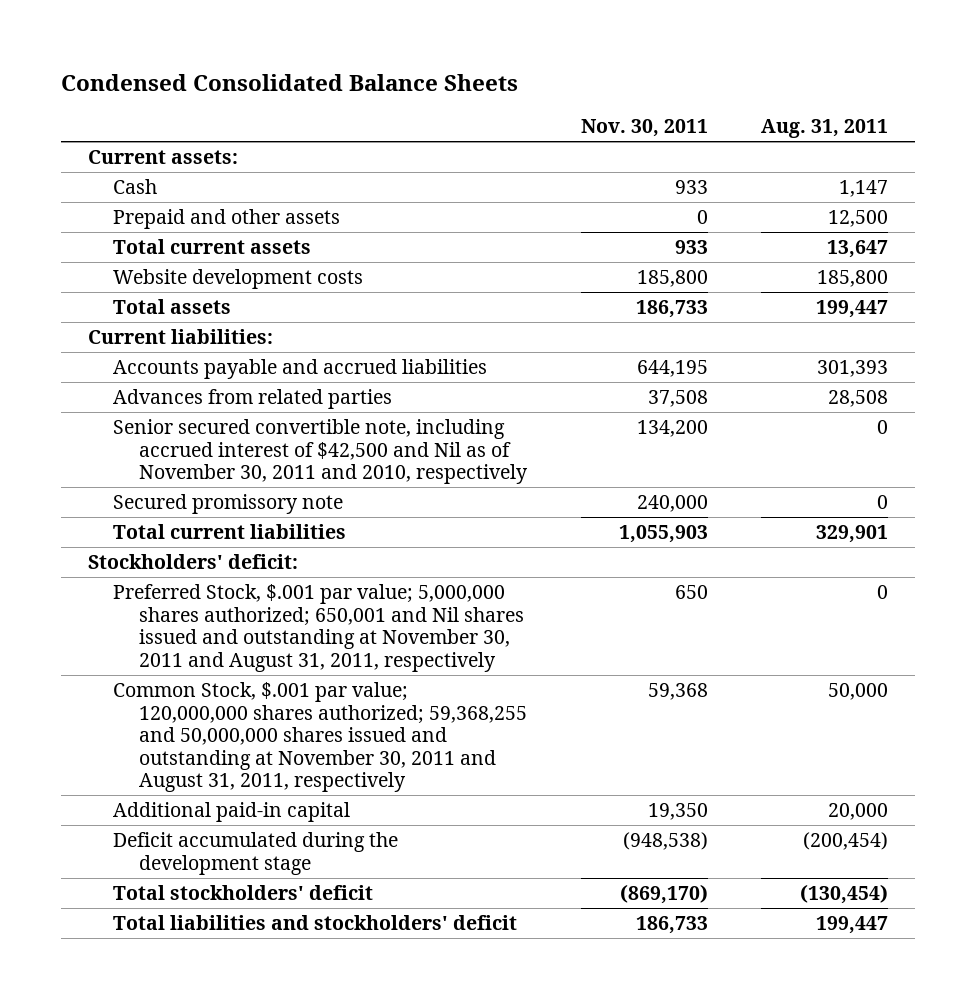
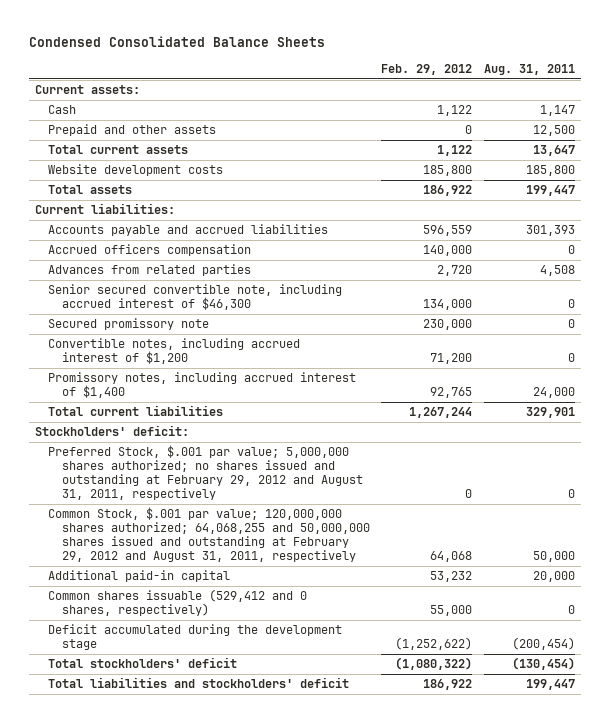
[580,118,708,137] Nov. 30, 2011 -> none
none -> [381,63,473,75] Feb. 29, 2012
none -> [48,244,252,257] Accrued officers compensation
[828,390,889,408] 28,508 -> [539,265,575,277] 4,508
[113,419,528,485] Senior secured convertible note, including accrued interest of $42,500 and Nil as of November 30, 2011 and 2010, respectively -> [48,284,343,311] Senior secured convertible note, including accrued interest of $46,300
none -> [48,338,301,365] Convertible notes, including accrued interest of $1,200
none -> [48,372,357,399] Promissory notes, including accrued interest of $1,400
[113,584,524,672] Preferred Stock, $.001 par value; 5,000,000 shares authorized; 650,001 and Nil shares issued and outstanding at November 30, 2011 and August 31, 2011, respectively -> [48,445,363,500] Preferred Stock, $.001 par value; 5,000,000 shares authorized; no shares issued and outstanding at February 29, 2012 and August 31, 2011, respectively
[113,682,527,793] Common Stock, $.001 par value; 120,000,000 shares authorized; 59,368,255 and 50,000,000 shares issued and outstanding at November 30, 2011 and August 31, 2011, respectively -> [48,507,370,562] Common Stock, $.001 par value; 120,000,000 shares authorized; 64,068,255 and 50,000,000 shares issued and outstanding at February 29, 2012 and August 31, 2011, respectively
none -> [48,589,308,617] Common shares issuable (529,412 and 0 shares, respectively)

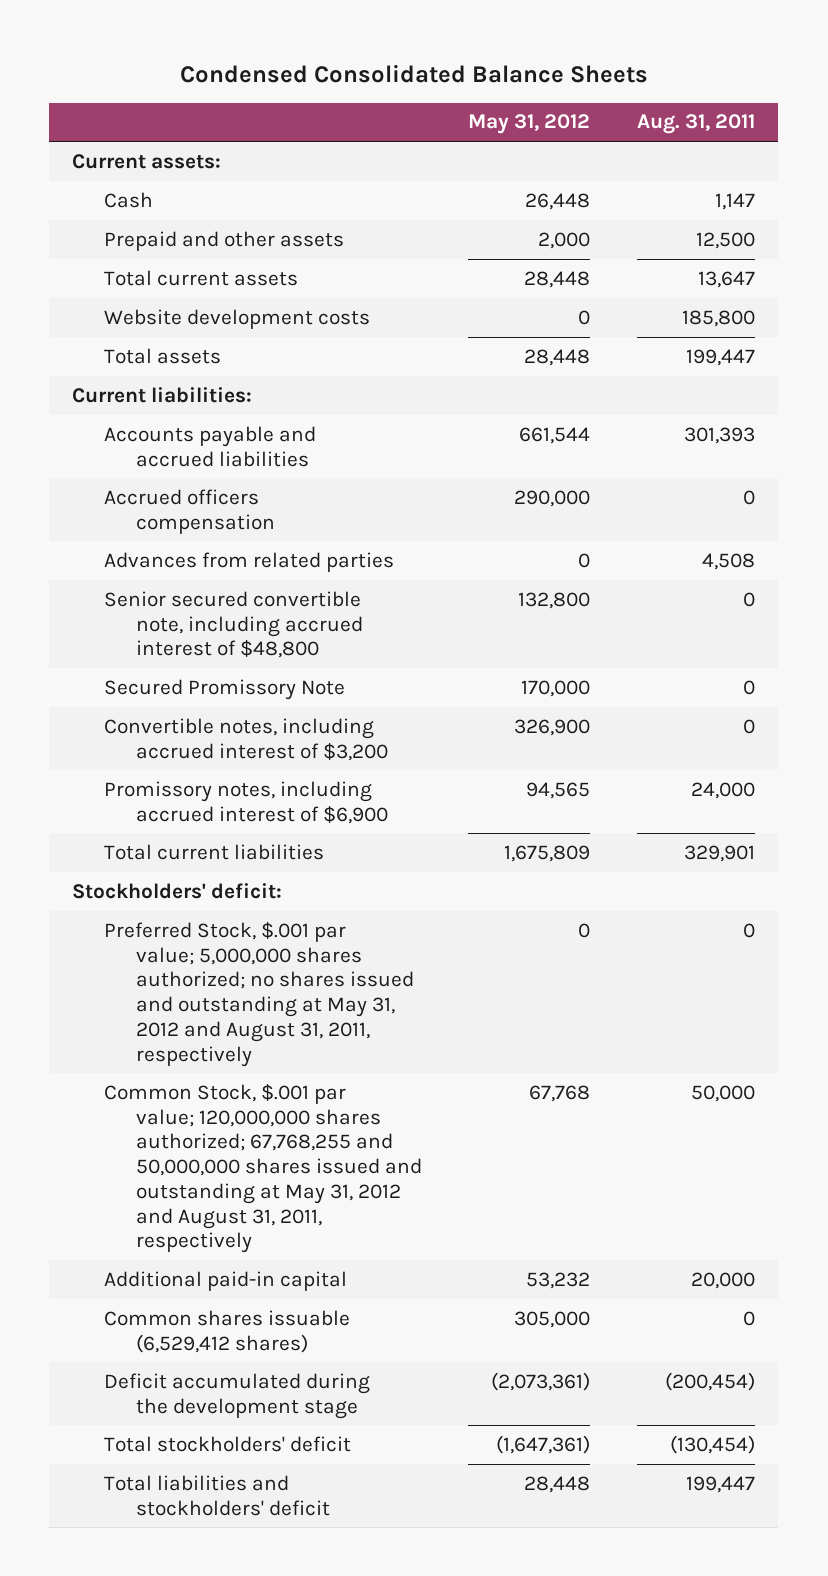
[381,63,473,75] Feb. 29, 2012 -> none
none -> [468,114,591,135] May 31, 2012
[48,284,343,311] Senior secured convertible note, including accrued interest of $46,300 -> [104,590,363,659] Senior secured convertible note, including accrued interest of $48,800
[48,318,210,331] Secured promissory note -> [104,678,346,700] Secured Promissory Note
[48,338,301,365] Convertible notes, including accrued interest of $1,200 -> [104,717,388,761] Convertible notes, including accrued interest of $3,200
[48,372,357,399] Promissory notes, including accrued interest of $1,400 -> [104,780,388,824] Promissory notes, including accrued interest of $6,900
[48,445,363,500] Preferred Stock, $.001 par value; 5,000,000 shares authorized; no shares issued and outstanding at February 29, 2012 and August 31, 2011, respectively -> [104,921,414,1067] Preferred Stock, $.001 par value; 5,000,000 shares authorized; no shares issued and outstanding at May 31, 2012 and August 31, 2011, respectively
[48,507,370,562] Common Stock, $.001 par value; 120,000,000 shares authorized; 64,068,255 and 50,000,000 shares issued and outstanding at February 29, 2012 and August 31, 2011, respectively -> [104,1083,422,1254] Common Stock, $.001 par value; 120,000,000 shares authorized; 67,768,255 and 50,000,000 shares issued and outstanding at May 31, 2012 and August 31, 2011, respectively
[48,589,308,617] Common shares issuable (529,412 and 0 shares, respectively) -> [104,1309,351,1353] Common shares issuable (6,529,412 shares)

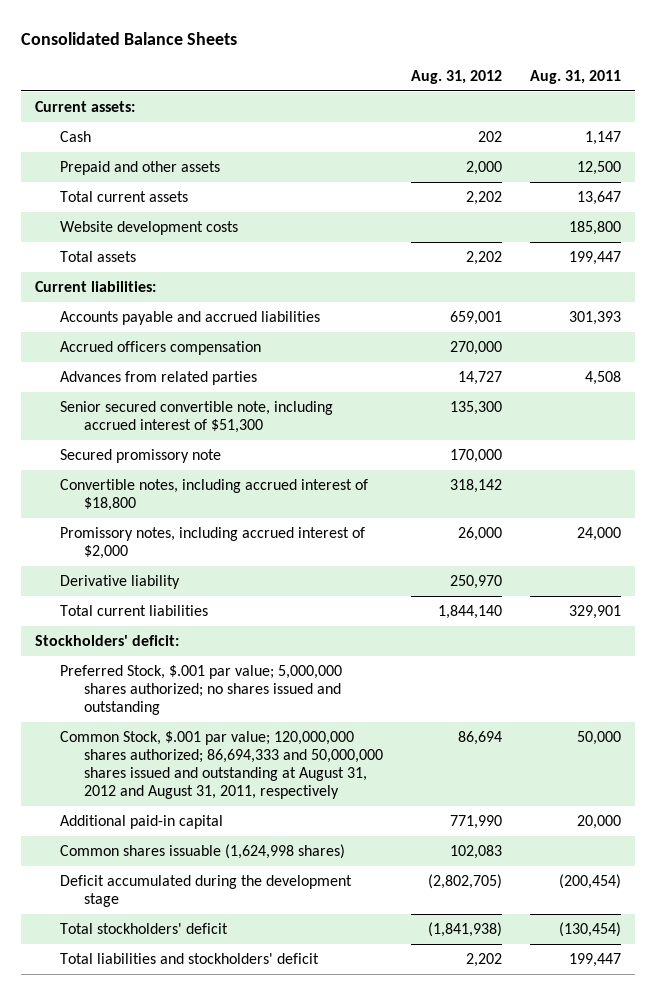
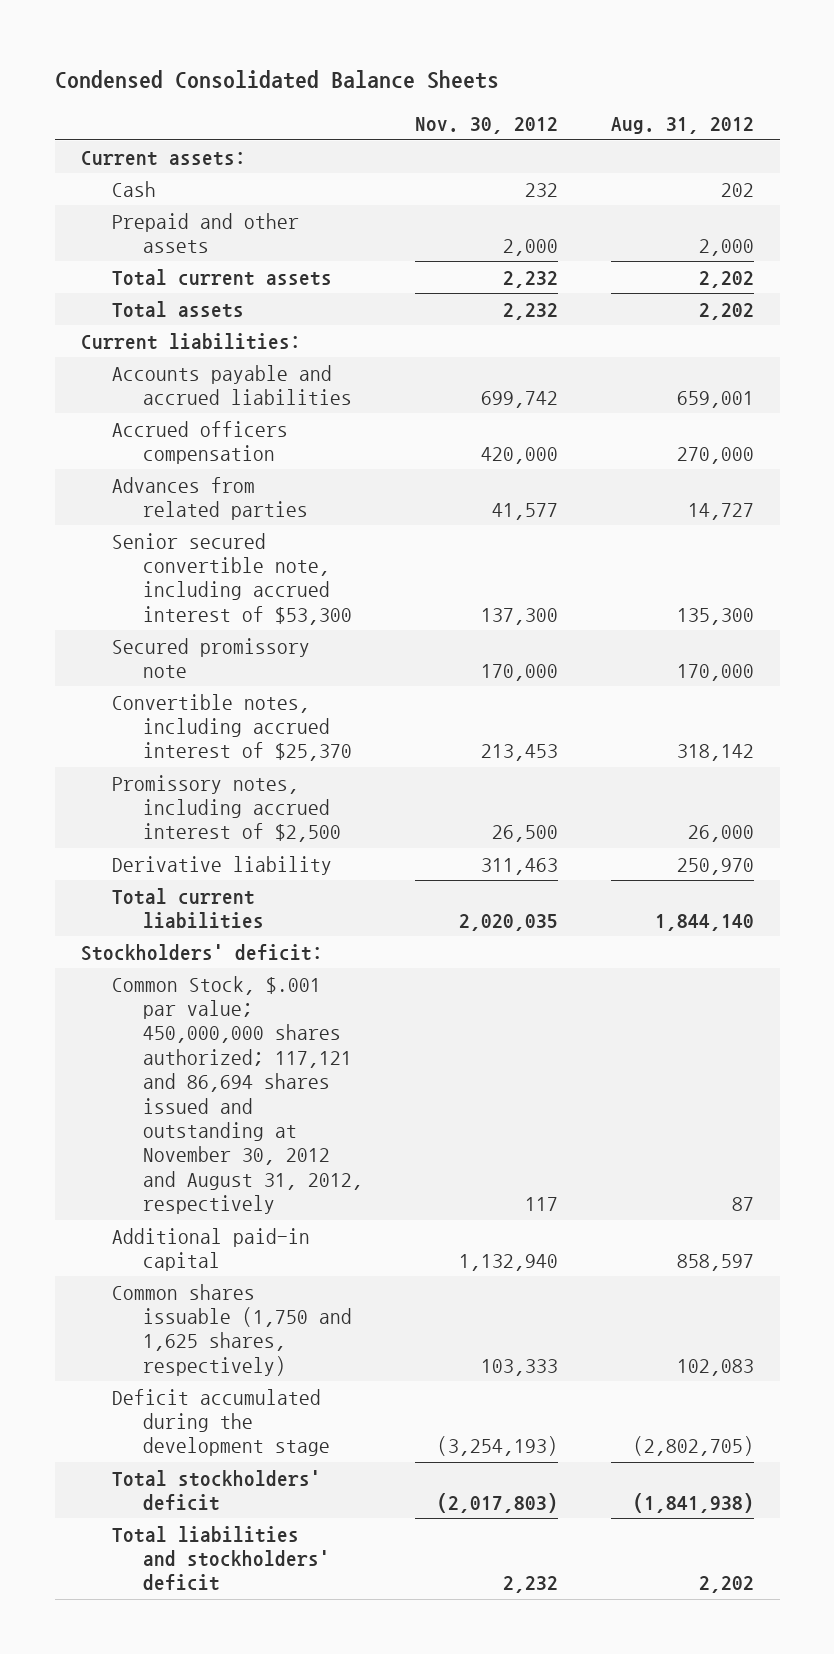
[20,31,237,45] Consolidated Balance Sheets -> [54,69,499,89] Condensed Consolidated Balance Sheets
[530,69,622,84] Aug. 31, 2011 -> none
none -> [415,117,559,135] Nov. 30, 2012
[59,221,238,236] Website development costs -> none
[59,401,333,434] Senior secured convertible note, including accrued interest of $51,300 -> [111,532,352,625] Senior secured convertible note, including accrued interest of $53,300
[59,479,368,512] Convertible notes, including accrued interest of $18,800 -> [111,693,352,762] Convertible notes, including accrued interest of $25,370
[59,527,365,560] Promissory notes, including accrued interest of $2,000 -> [111,774,341,843] Promissory notes, including accrued interest of $2,500
[59,665,342,716] Preferred Stock, $.001 par value; 5,000,000 shares authorized; no shares issued and outstanding -> none
[59,731,384,800] Common Stock, $.001 par value; 120,000,000 shares authorized; 86,694,333 and 50,000,000 shares issued and outstanding at August 31, 2012 and August 31, 2011, respectively -> [111,975,363,1215] Common Stock, $.001 par value; 450,000,000 shares authorized; 117,121 and 86,694 shares issued and outstanding at November 30, 2012 and August 31, 2012, respectively
[458,731,503,746] 86,694 -> [731,1197,754,1212] 87
[450,815,503,830] 771,990 -> [676,1253,754,1271] 858,597
[59,844,345,860] Common shares issuable (1,624,998 shares) -> [111,1283,352,1376] Common shares issuable (1,750 and 1,625 shares, respectively)

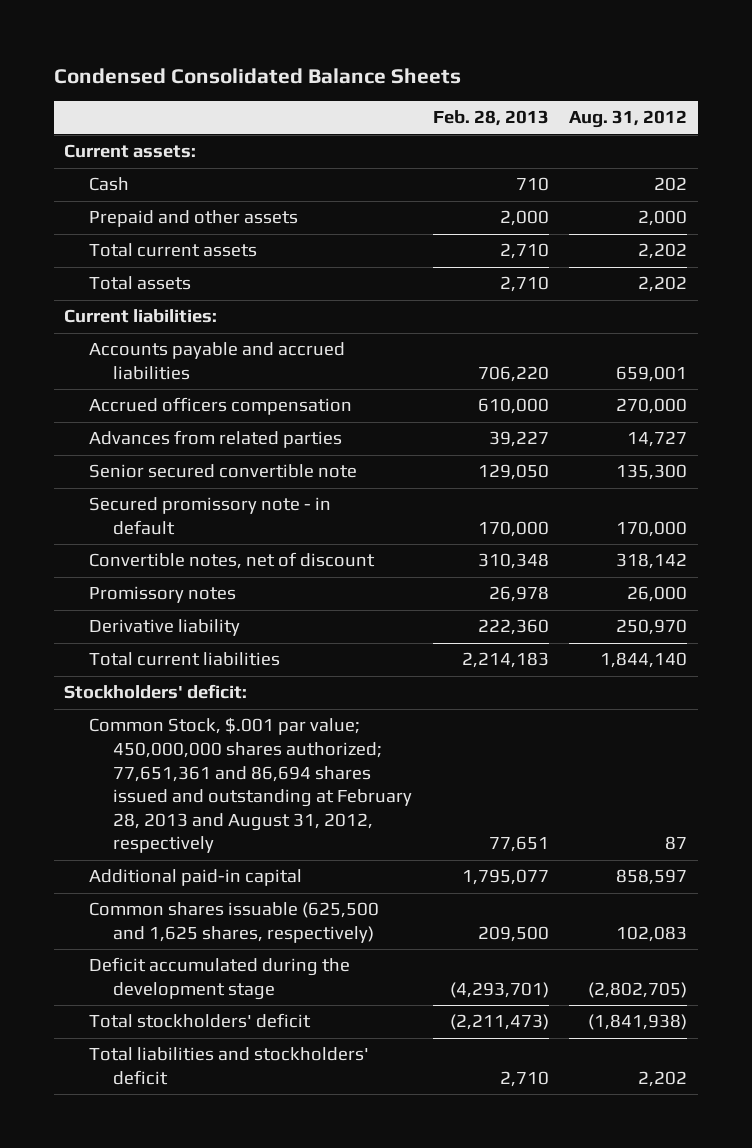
[415,117,559,135] Nov. 30, 2012 -> none
none -> [432,110,549,127] Feb. 28, 2013
[111,774,341,843] Promissory notes, including accrued interest of $2,500 -> none
[111,532,352,625] Senior secured convertible note, including accrued interest of $53,300 -> [88,464,357,479] Senior secured convertible note
[111,637,310,678] Secured promissory note -> [88,497,331,535] Secured promissory note - in default
[111,693,352,762] Convertible notes, including accrued interest of $25,370 -> [88,552,375,570] Convertible notes, net of discount
none -> [88,586,236,604] Promissory notes
[111,975,363,1215] Common Stock, $.001 par value; 450,000,000 shares authorized; 117,121 and 86,694 shares issued and outstanding at November 30, 2012 and August 31, 2012, respectively -> [88,717,413,854] Common Stock, $.001 par value; 450,000,000 shares authorized; 77,651,361 and 86,694 shares issued and outstanding at February 28, 2013 and August 31, 2012, respectively
[111,1283,352,1376] Common shares issuable (1,750 and 1,625 shares, respectively) -> [88,902,379,943] Common shares issuable (625,500 and 1,625 shares, respectively)

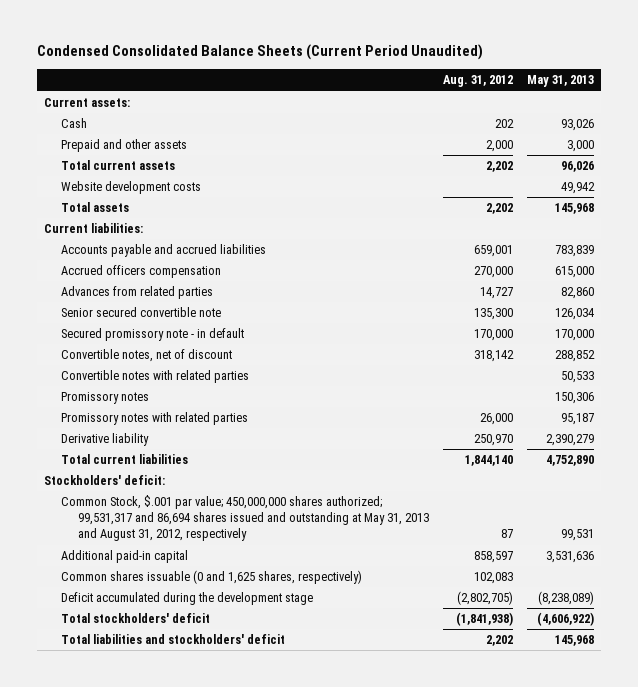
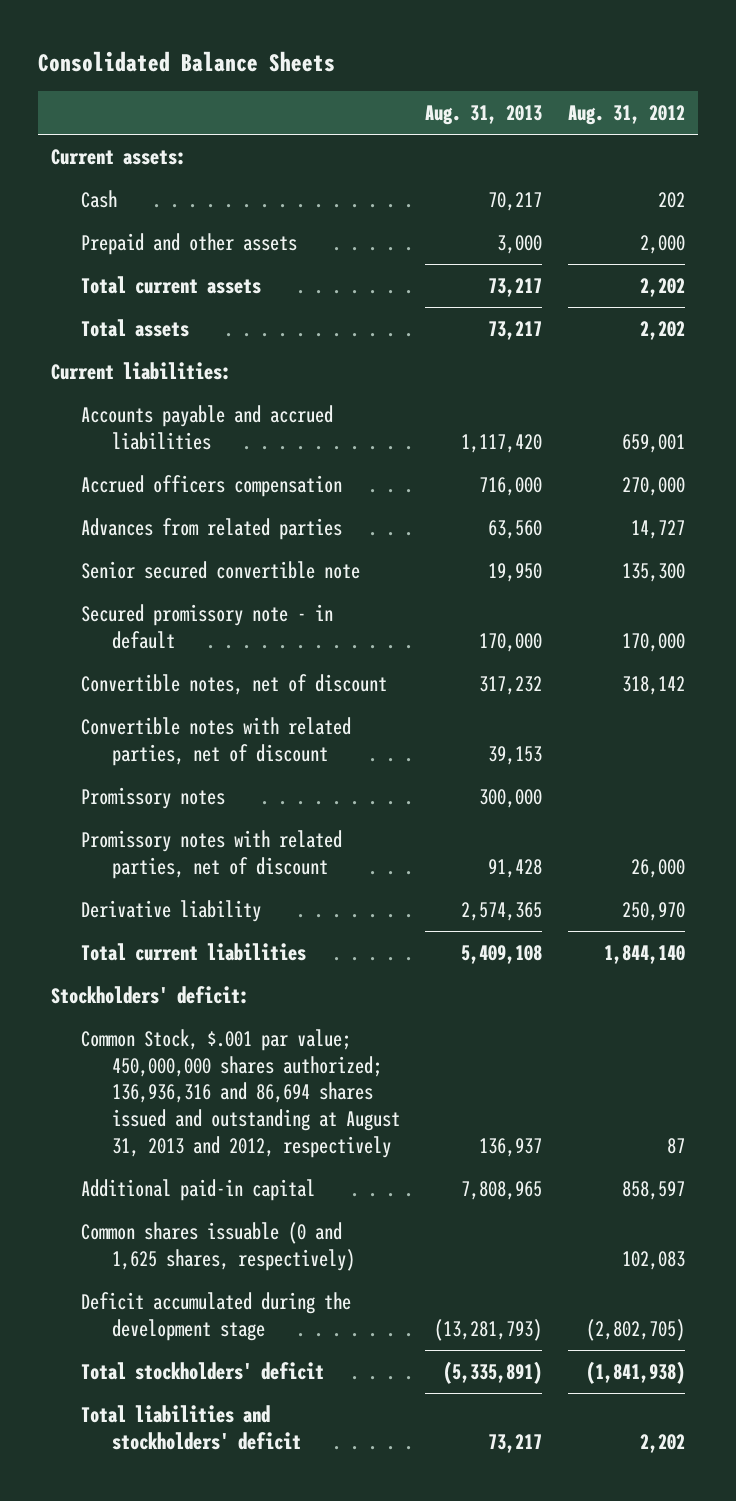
[36,44,483,61] Condensed Consolidated Balance Sheets (Current Period Unaudited) -> [38,50,336,72] Consolidated Balance Sheets
[527,75,595,88] May 31, 2013 -> none
none -> [425,105,543,126] Aug. 31, 2013
[61,181,202,195] Website development costs -> none
[61,370,250,384] Convertible notes with related parties -> [81,716,352,766] Convertible notes with related parties, net of discount
[61,412,249,426] Promissory notes with related parties -> [81,829,343,879] Promissory notes with related parties, net of discount
[61,495,430,542] Common Stock, $.001 par value; 450,000,000 shares authorized; 99,531,317 and 86,694 shares issued and outstanding at May 31, 2013 and August 31, 2012, respectively -> [81,1028,400,1159] Common Stock, $.001 par value; 450,000,000 shares authorized; 136,936,316 and 86,694 shares issued and outstanding at August 31, 2013 and 2012, respectively

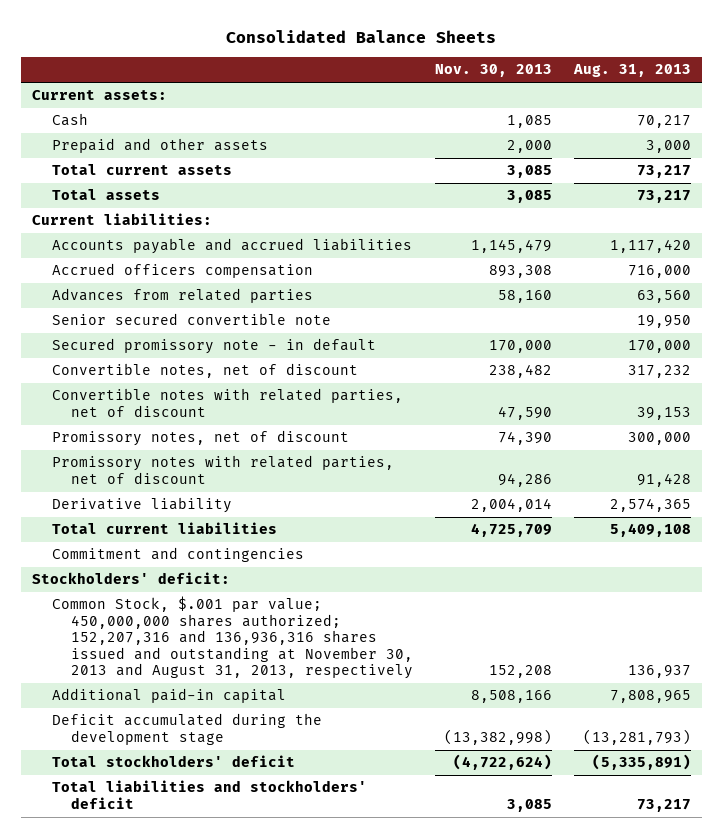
[567,105,685,126] Aug. 31, 2012 -> none
none -> [435,64,553,78] Nov. 30, 2013
[81,786,226,809] Promissory notes -> [51,430,349,447] Promissory notes, net of discount
none -> [51,547,304,563] Commitment and contingencies
[81,1028,400,1159] Common Stock, $.001 par value; 450,000,000 shares authorized; 136,936,316 and 86,694 shares issued and outstanding at August 31, 2013 and 2012, respectively -> [51,596,414,680] Common Stock, $.001 par value; 450,000,000 shares authorized; 152,207,316 and 136,936,316 shares issued and outstanding at November 30, 2013 and August 31, 2013, respectively
[81,1221,355,1271] Common shares issuable (0 and 1,625 shares, respectively) -> none

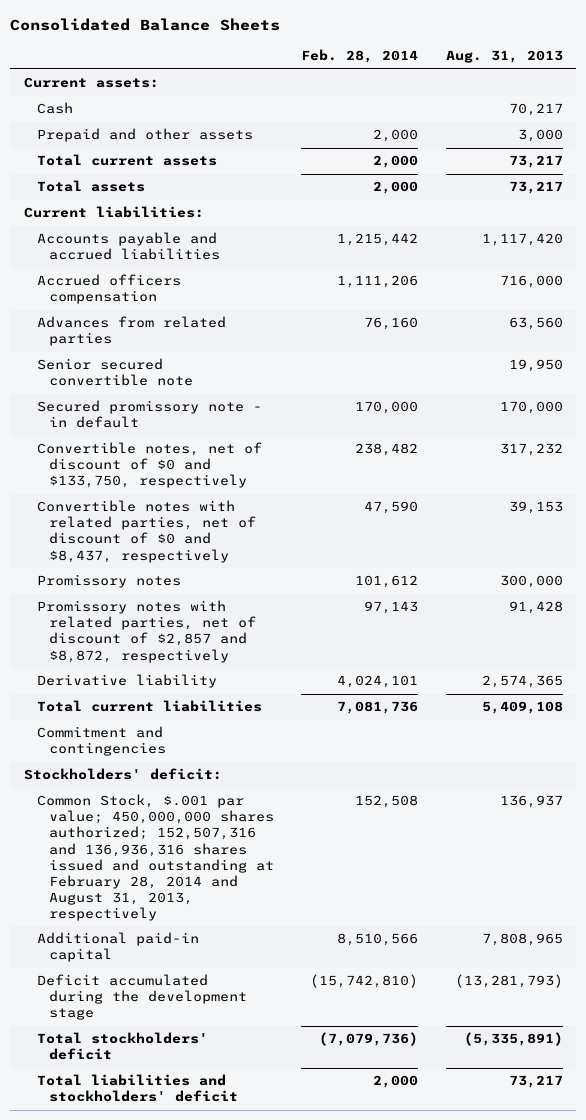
[435,64,553,78] Nov. 30, 2013 -> none
none -> [301,49,419,64] Feb. 28, 2014
[51,363,358,379] Convertible notes, net of discount -> [36,442,262,489] Convertible notes, net of discount of $0 and $133,750, respectively
[51,388,403,417] Convertible notes with related parties, net of discount -> [36,500,257,563] Convertible notes with related parties, net of discount of $0 and $8,437, respectively
[51,430,349,447] Promissory notes, net of discount -> [36,574,181,589] Promissory notes
[51,455,394,484] Promissory notes with related parties, net of discount -> [36,600,257,663] Promissory notes with related parties, net of discount of $2,857 and $8,872, respectively
[51,596,414,680] Common Stock, $.001 par value; 450,000,000 shares authorized; 152,207,316 and 136,936,316 shares issued and outstanding at November 30, 2013 and August 31, 2013, respectively -> [36,794,275,921] Common Stock, $.001 par value; 450,000,000 shares authorized; 152,507,316 and 136,936,316 shares issued and outstanding at February 28, 2014 and August 31, 2013, respectively

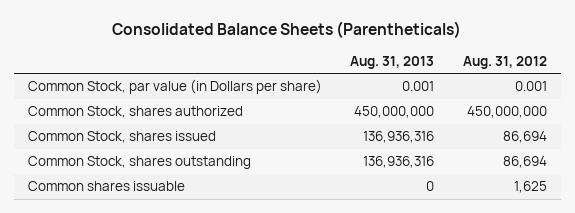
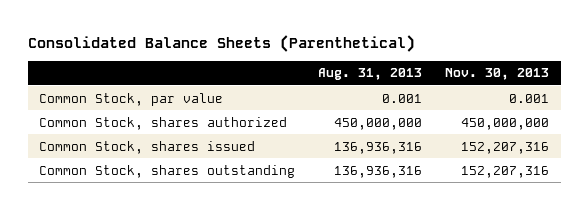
[112,20,462,38] Consolidated Balance Sheets (Parentheticals) -> [27,34,415,52] Consolidated Balance Sheets (Parenthetical)
[463,55,548,69] Aug. 31, 2012 -> none
none -> [445,68,550,81] Nov. 30, 2013
[27,79,322,95] Common Stock, par value (in Dollars per share) -> [39,92,224,106] Common Stock, par value
[27,181,185,192] Common shares issuable -> none

